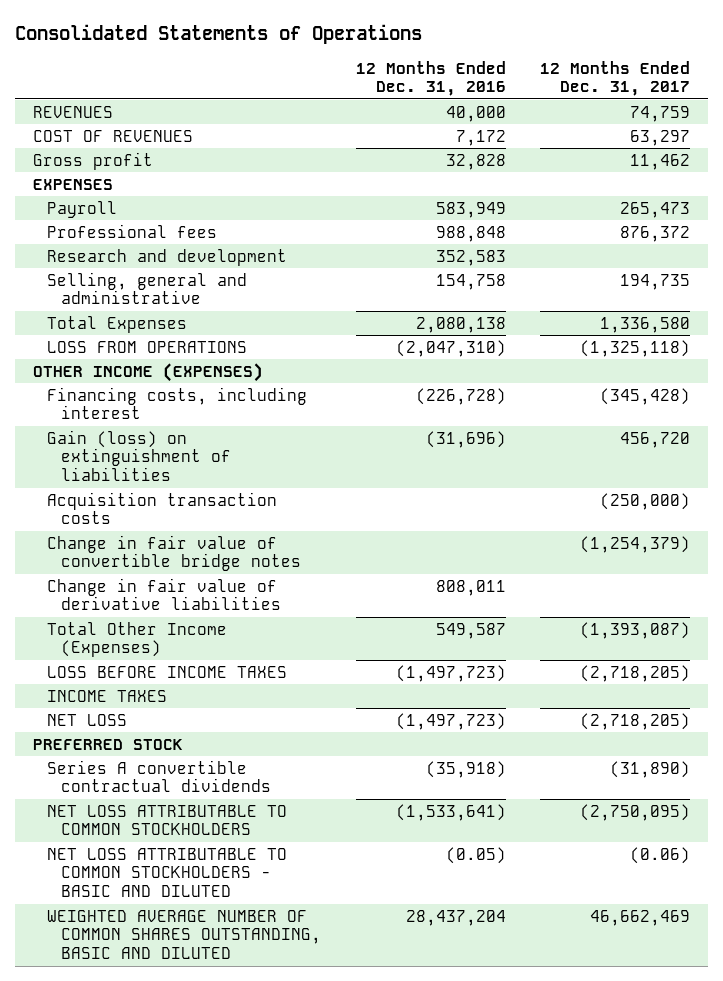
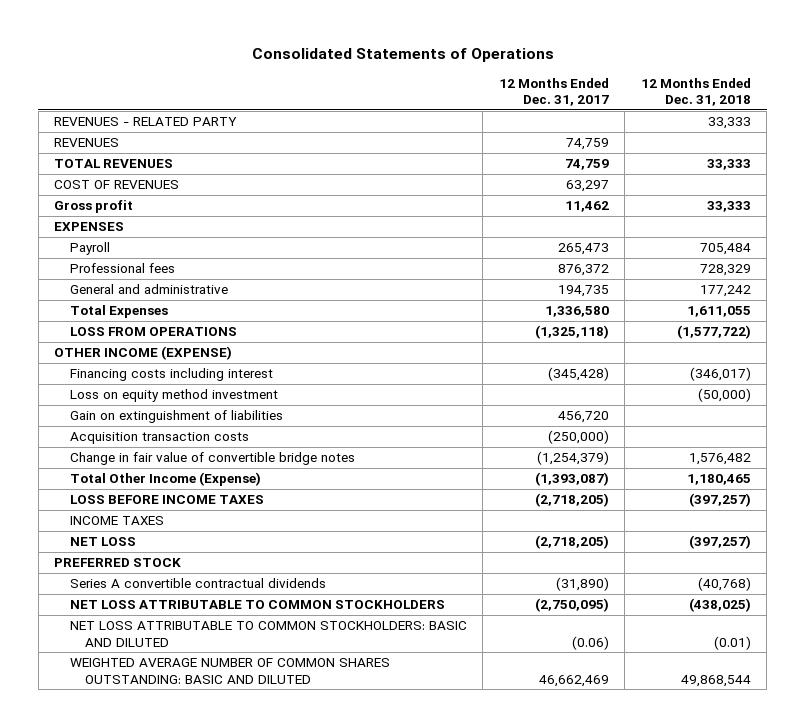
[355,60,506,97] 12 Months Ended Dec. 31, 2016 -> none
none -> [640,77,751,107] 12 Months Ended Dec. 31, 2018
none -> [54,117,238,127] REVENUES - RELATED PARTY
none -> [54,159,174,169] TOTAL REVENUES
[46,248,287,266] Research and development -> none
[46,271,247,305] Selling, general and administrative -> [69,284,228,295] General and administrative
[32,362,263,382] OTHER INCOME (EXPENSES) -> [54,346,233,361] OTHER INCOME (EXPENSE)
[46,386,307,420] Financing costs, including interest -> [69,368,273,382] Financing costs including interest
none -> [69,389,278,403] Loss on equity method investment
[46,429,231,482] Gain (loss) on extinguishment of liabilities -> [69,410,283,424] Gain on extinguishment of liabilities
[46,577,281,611] Change in fair value of derivative liabilities -> none
[46,621,227,658] Total Other Income (Expenses) -> [69,472,261,487] Total Other Income (Expense)
[46,847,287,898] NET LOSS ATTRIBUTABLE TO COMMON STOCKHOLDERS - BASIC AND DILUTED -> [69,621,467,647] NET LOSS ATTRIBUTABLE TO COMMON STOCKHOLDERS: BASIC AND DILUTED
[46,909,321,960] WEIGHTED AVERAGE NUMBER OF COMMON SHARES OUTSTANDING, BASIC AND DILUTED -> [69,658,390,684] WEIGHTED AVERAGE NUMBER OF COMMON SHARES OUTSTANDING: BASIC AND DILUTED

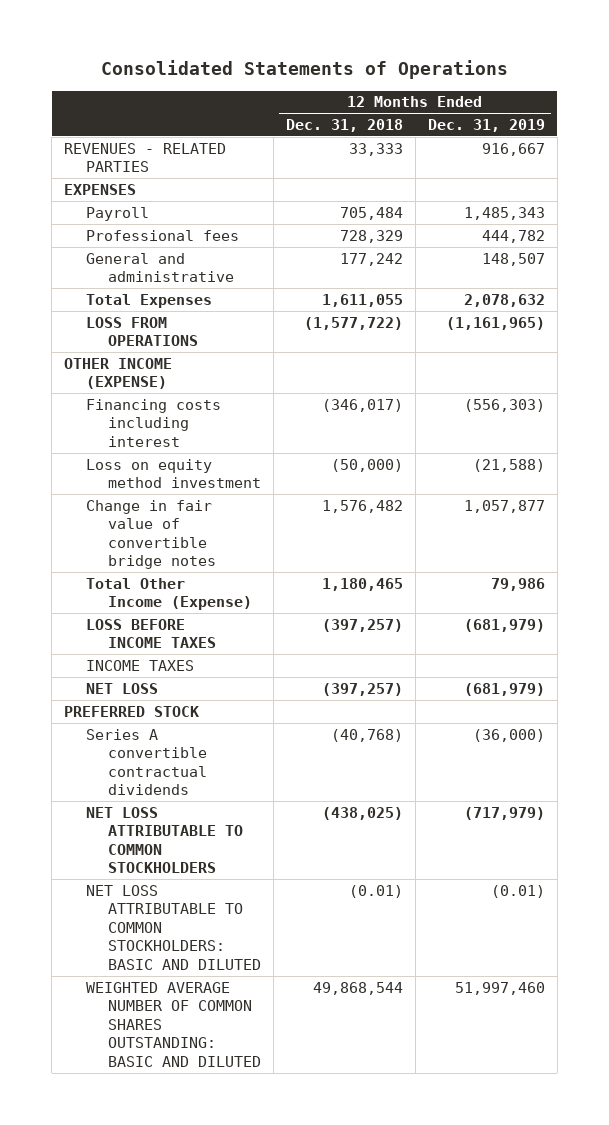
[498,77,609,107] 12 Months Ended Dec. 31, 2017 -> none
none -> [427,119,545,133] Dec. 31, 2019
[54,138,120,148] REVENUES -> none
[54,159,174,169] TOTAL REVENUES -> none
[54,180,180,190] COST OF REVENUES -> none
[54,200,134,214] Gross profit -> none
[54,117,238,127] REVENUES - RELATED PARTY -> [64,142,227,173] REVENUES - RELATED PARTIES
[69,410,283,424] Gain on extinguishment of liabilities -> none
[69,432,249,445] Acquisition transaction costs -> none

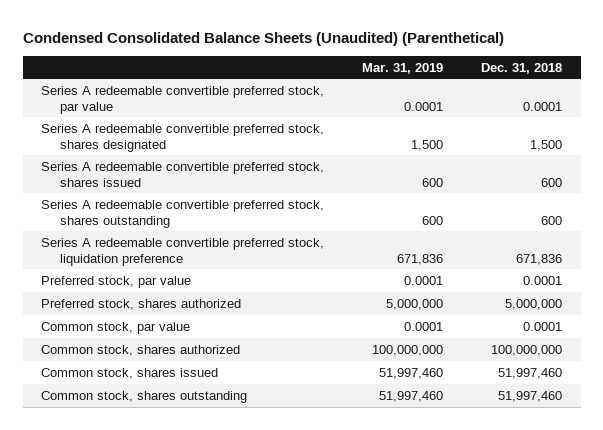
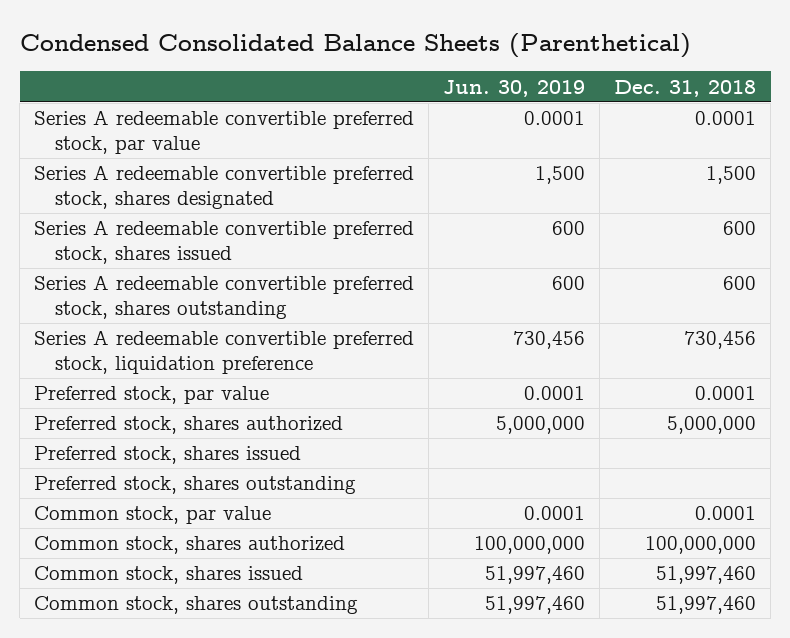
[22,31,504,46] Condensed Consolidated Balance Sheets (Unaudited) (Parenthetical) -> [19,33,691,59] Condensed Consolidated Balance Sheets (Parenthetical)
[362,62,444,74] Mar. 31, 2019 -> none
none -> [443,79,586,97] Jun. 30, 2019
[515,253,562,265] 671,836 -> [684,331,757,350] 730,456
none -> [34,446,302,465] Preferred stock, shares issued
none -> [34,476,357,495] Preferred stock, shares outstanding

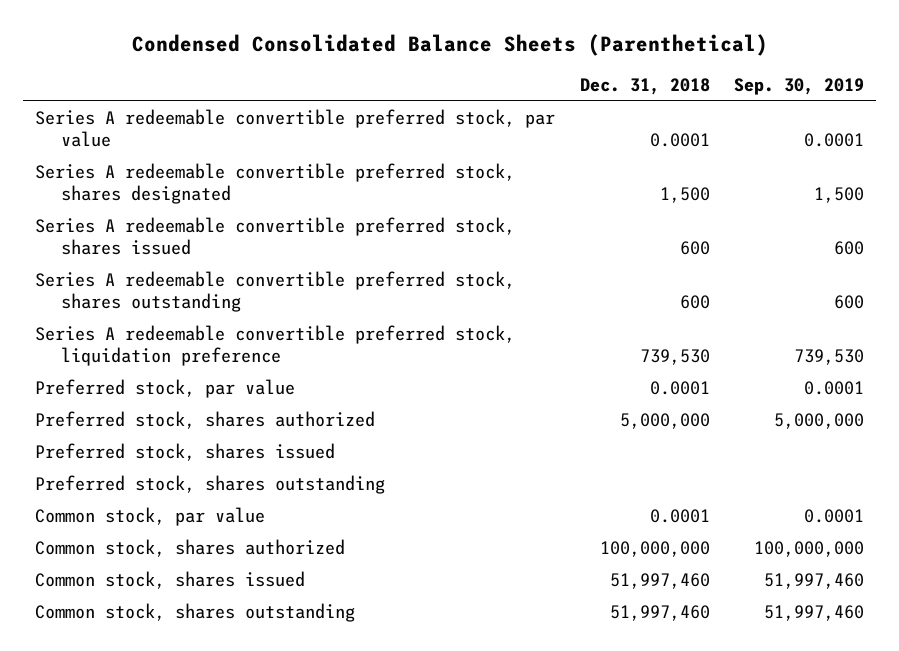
[443,79,586,97] Jun. 30, 2019 -> none
none -> [734,78,865,96] Sep. 30, 2019
[684,331,757,350] 730,456 -> [639,349,710,366] 739,530

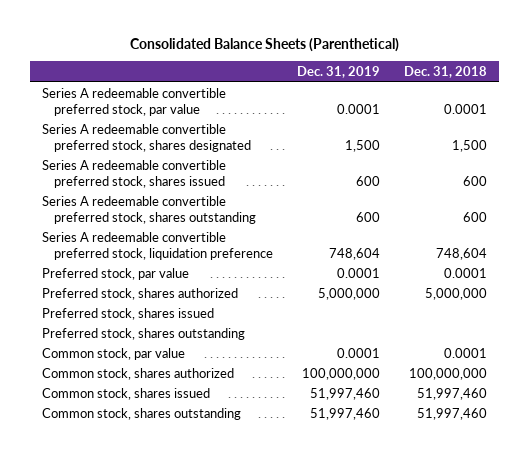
[131,33,768,56] Condensed Consolidated Balance Sheets (Parenthetical) -> [129,38,399,53] Consolidated Balance Sheets (Parenthetical)
[734,78,865,96] Sep. 30, 2019 -> none
none -> [297,66,381,79] Dec. 31, 2019
[639,349,710,366] 739,530 -> [436,247,488,260] 748,604

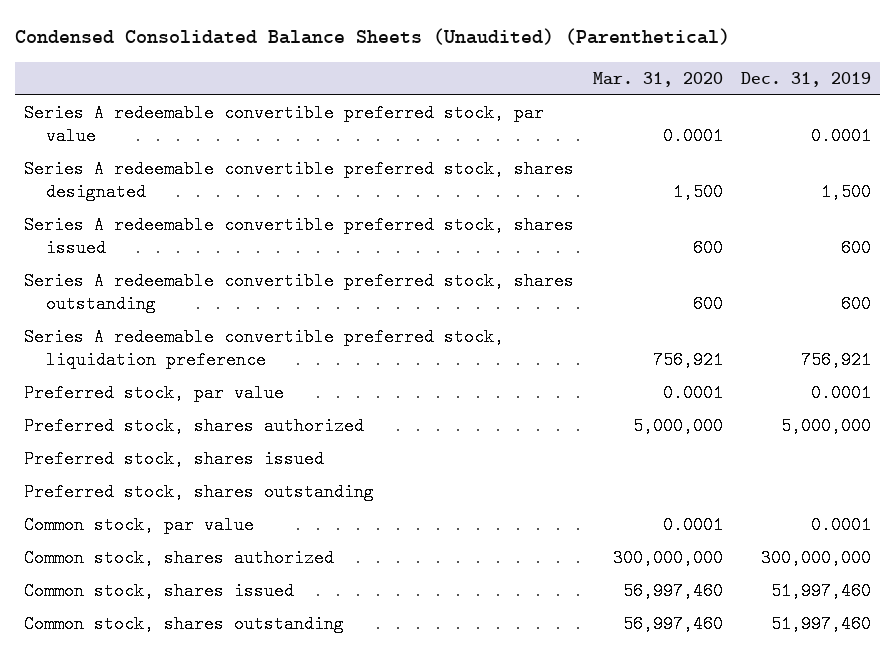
[129,38,399,53] Consolidated Balance Sheets (Parenthetical) -> [15,28,731,46] Condensed Consolidated Balance Sheets (Unaudited) (Parenthetical)
[404,66,488,79] Dec. 31, 2018 -> none
none -> [592,71,723,87] Mar. 31, 2020
[329,247,381,260] 748,604 -> [800,351,871,370] 756,921
[302,367,381,380] 100,000,000 -> [760,549,871,568] 300,000,000

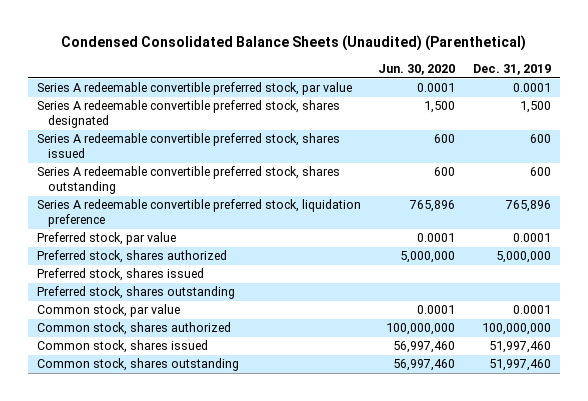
[592,71,723,87] Mar. 31, 2020 -> none
none -> [378,64,456,76] Jun. 30, 2020
[800,351,871,370] 756,921 -> [504,200,551,213] 765,896
[760,549,871,568] 300,000,000 -> [481,323,551,336] 100,000,000

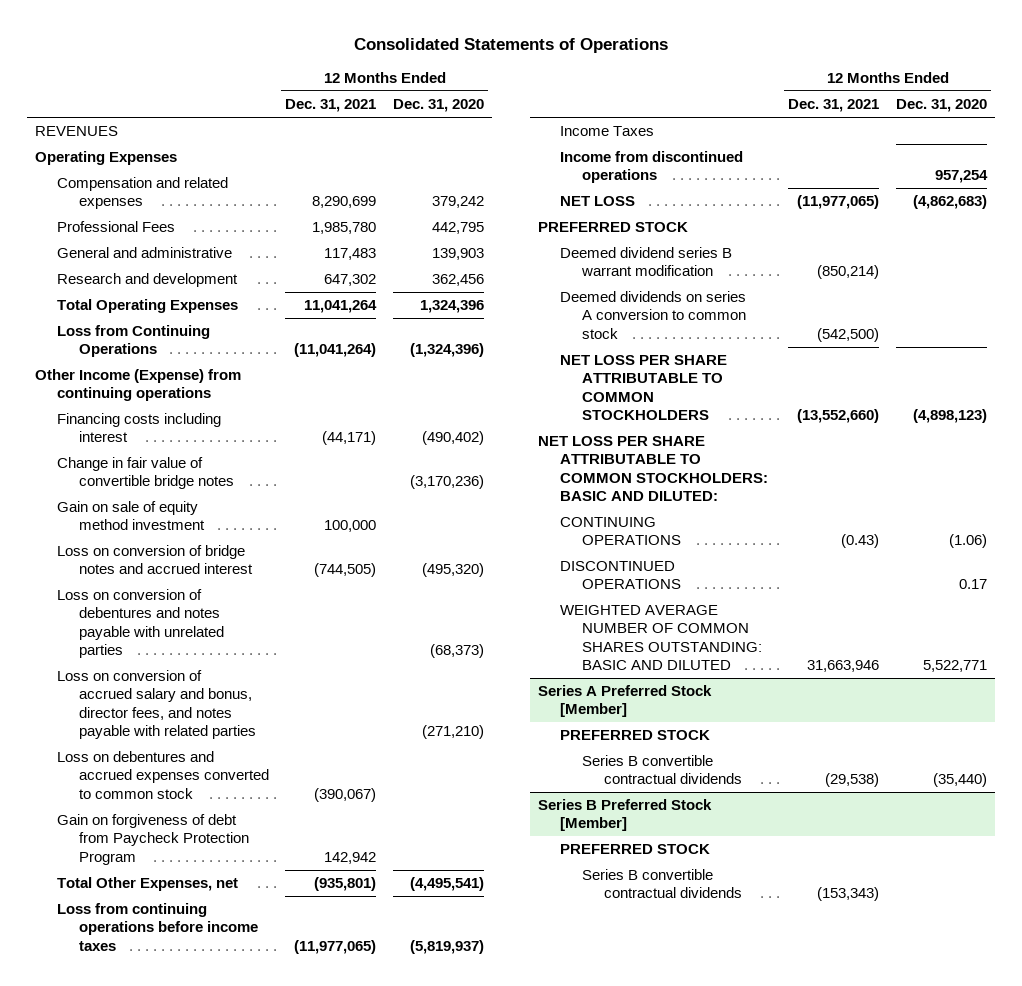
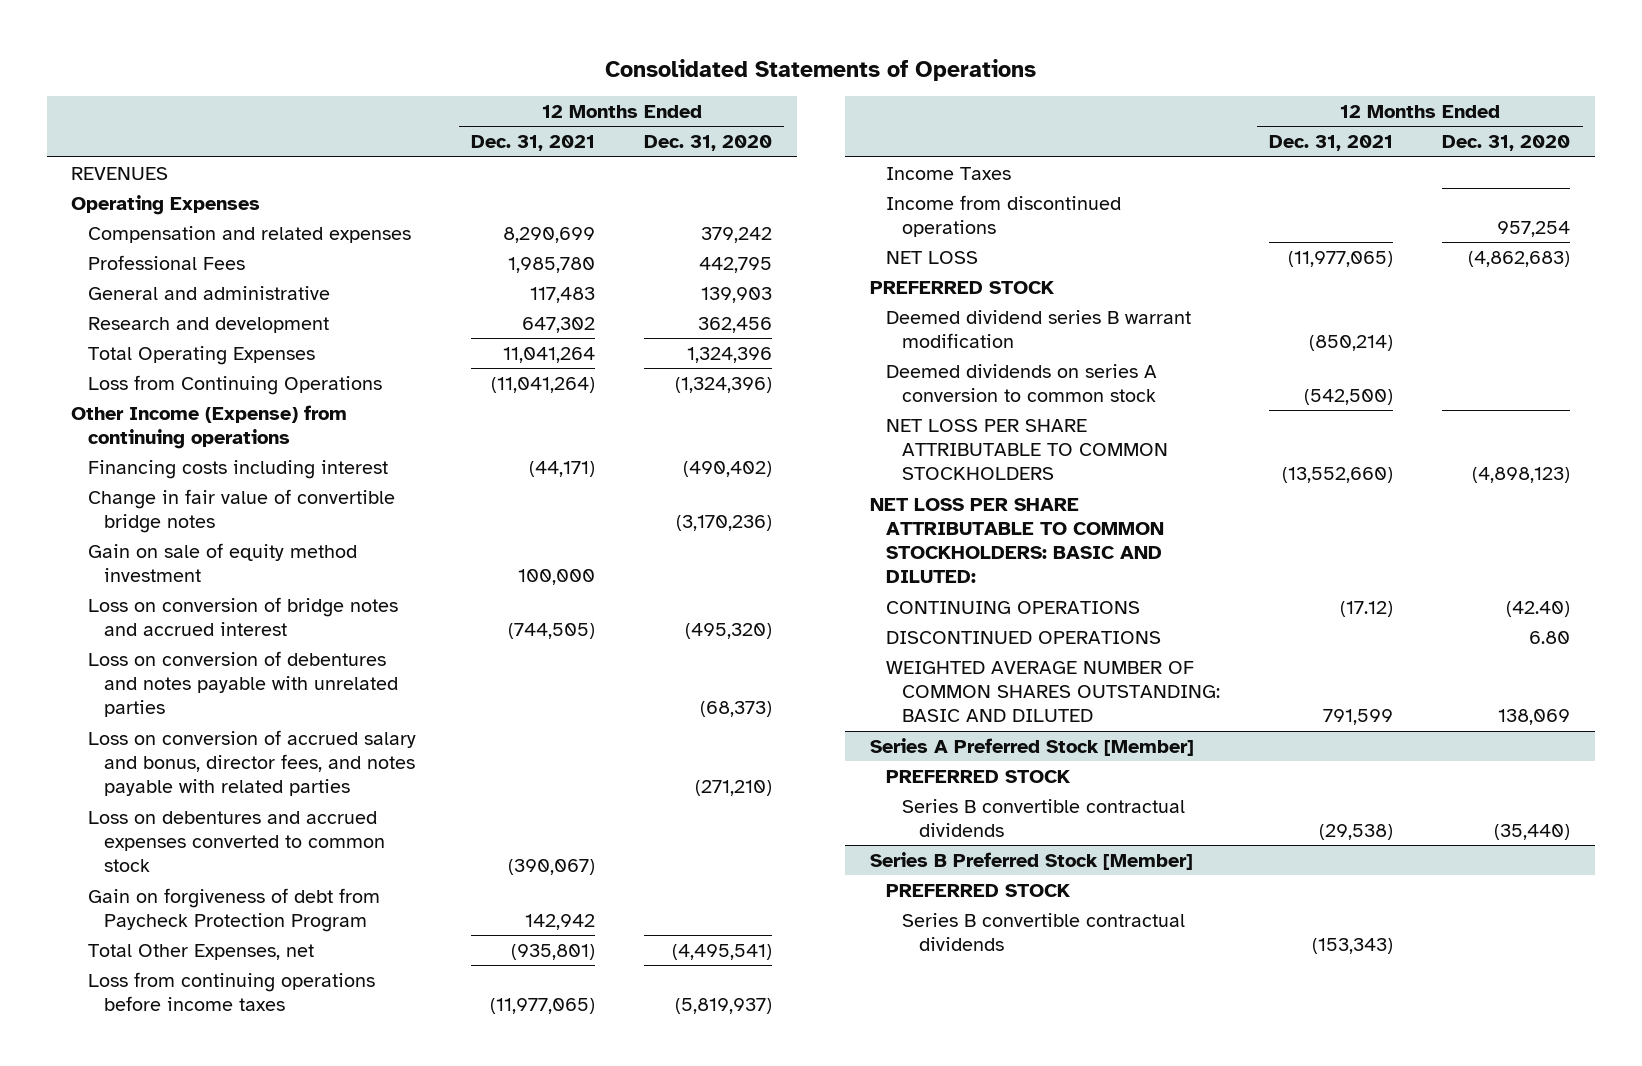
[841,534,880,549] (0.43) -> [1340,600,1394,617] (17.12)
[948,534,987,549] (1.06) -> [1506,600,1571,617] (42.40)
[958,579,987,590] 0.17 -> [1529,630,1571,644] 6.80
[807,659,880,672] 31,663,946 -> [1323,709,1394,726] 791,599
[922,659,987,672] 5,522,771 -> [1498,709,1571,726] 138,069

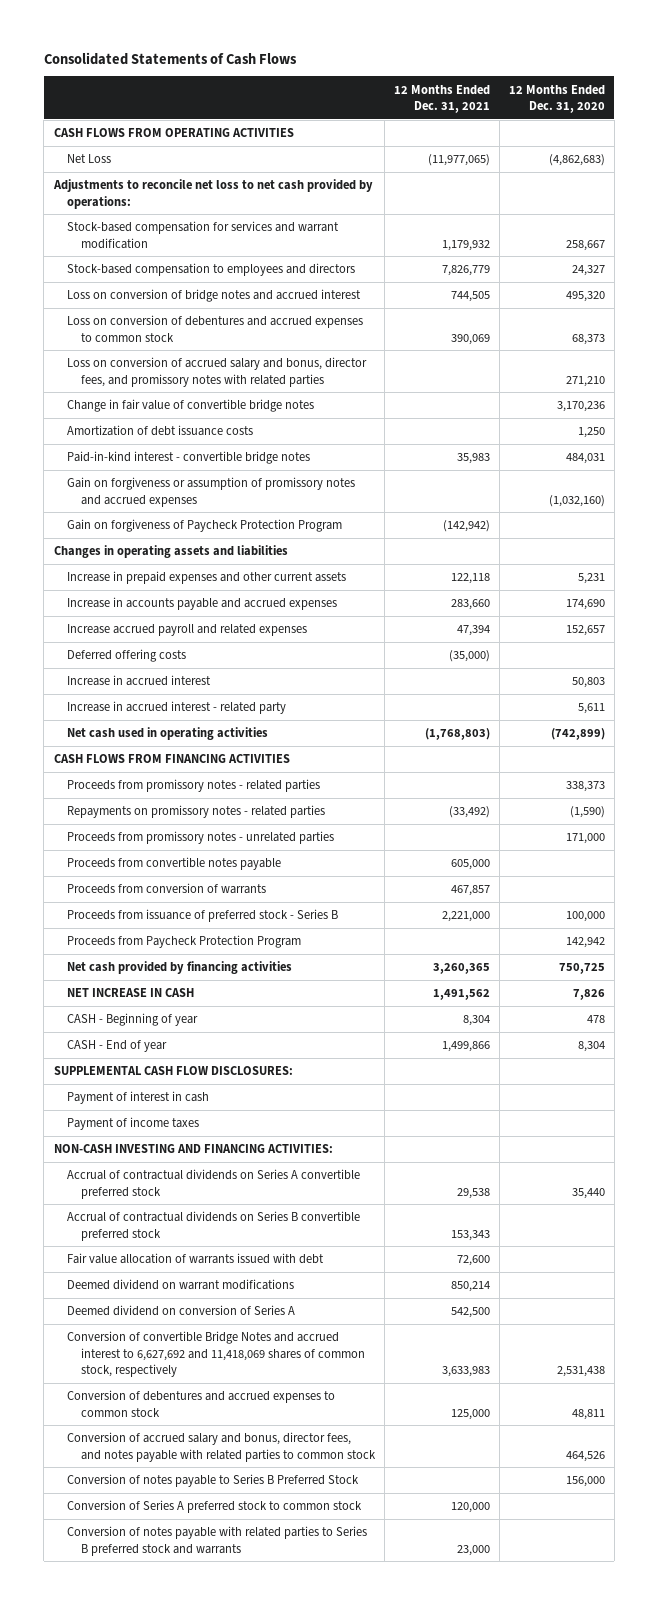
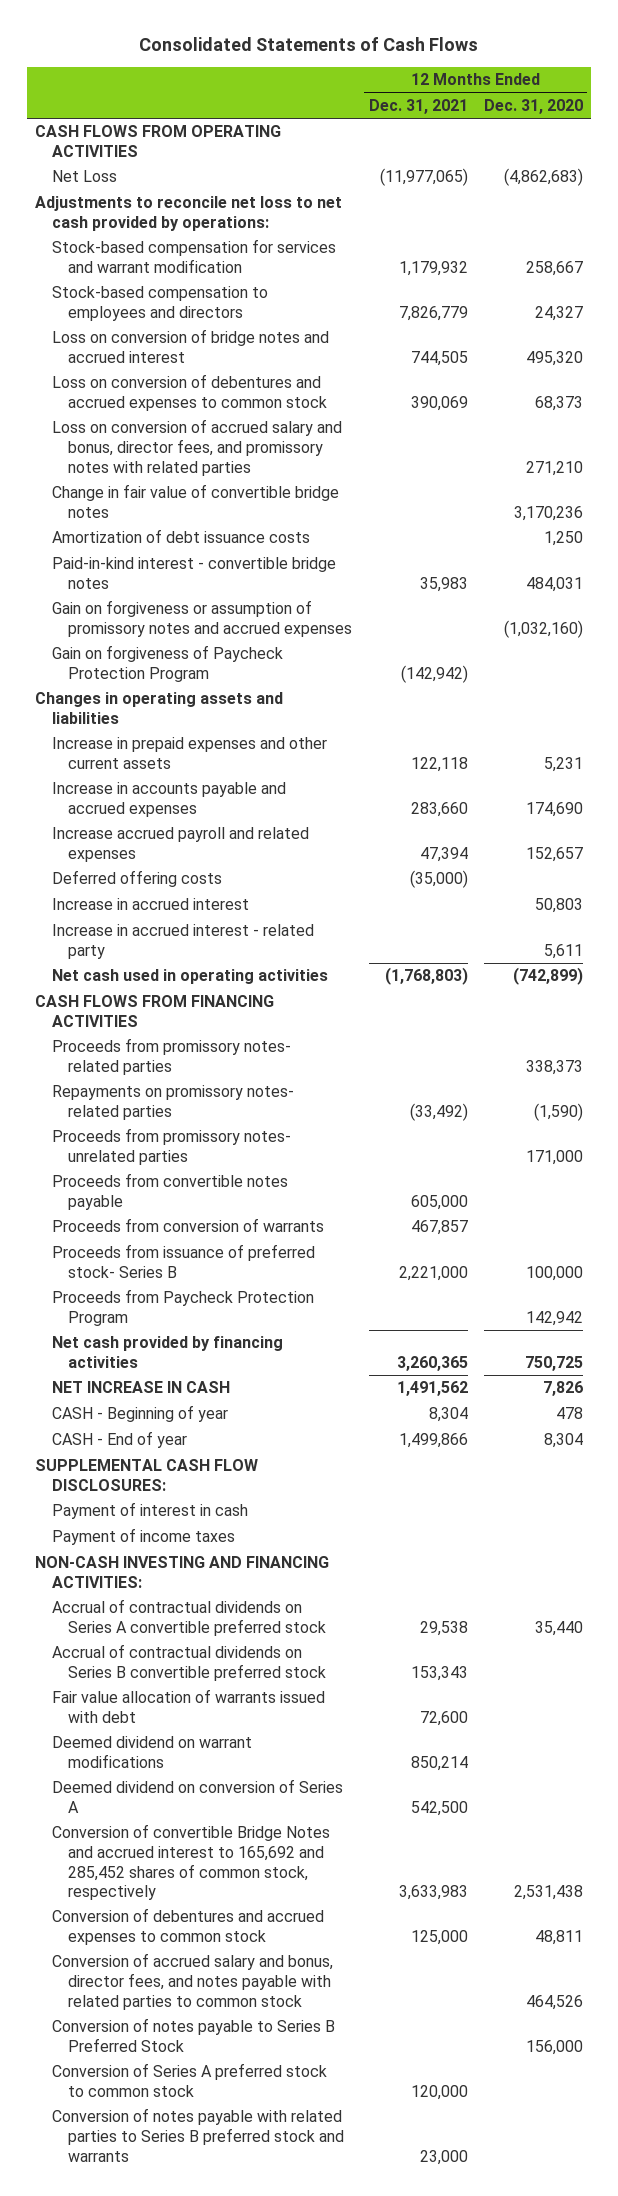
[67,779,321,793] Proceeds from promissory notes - related parties -> [51,1038,291,1076] Proceeds from promissory notes- related parties
[67,805,326,819] Repayments on promissory notes - related parties -> [51,1085,294,1121] Repayments on promissory notes- related parties
[67,831,335,845] Proceeds from promissory notes - unrelated parties -> [51,1128,291,1166] Proceeds from promissory notes- unrelated parties
[67,909,339,923] Proceeds from issuance of preferred stock - Series B -> [51,1244,315,1279] Proceeds from issuance of preferred stock- Series B
[67,1331,365,1377] Conversion of convertible Bridge Notes and accrued interest to 6,627,692 and 11,418,069 shares of common stock, respectively -> [51,1824,330,1901] Conversion of convertible Bridge Notes and accrued interest to 165,692 and 285,452 shares of common stock, respectively

